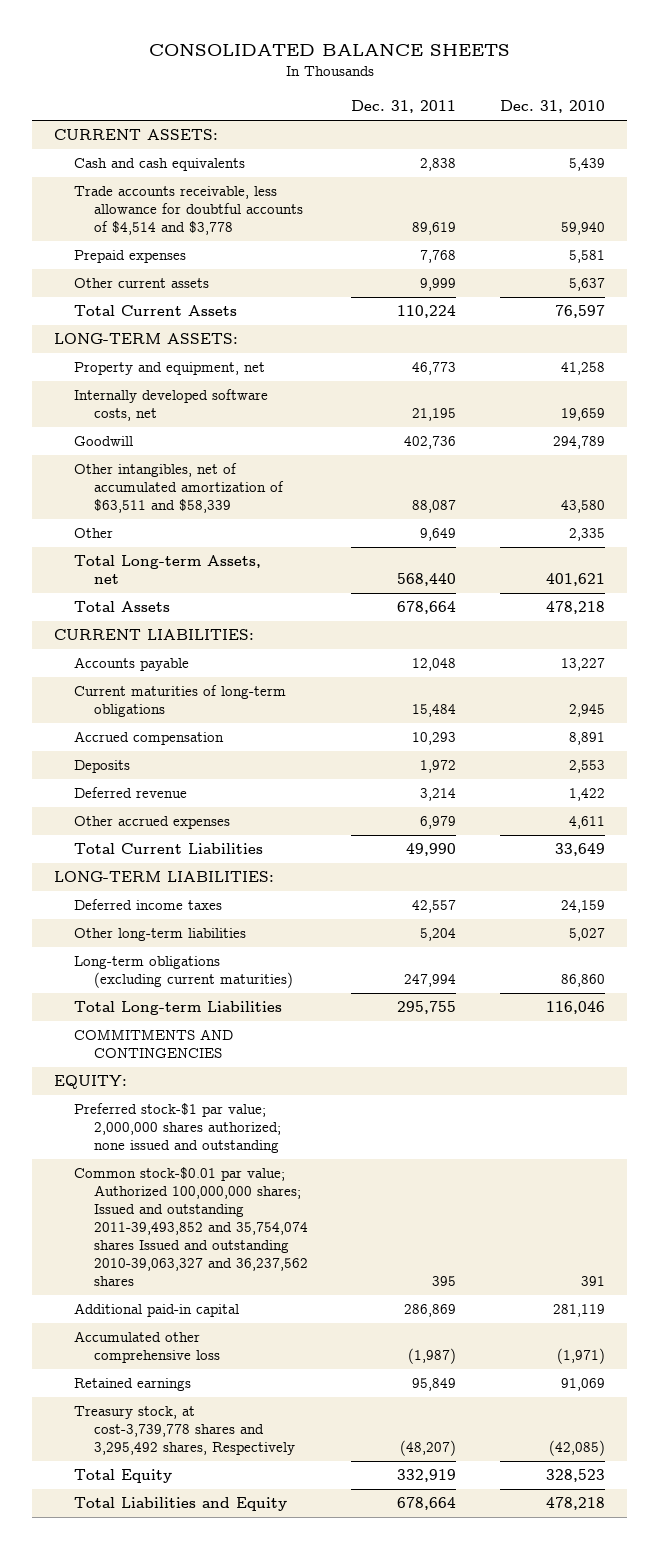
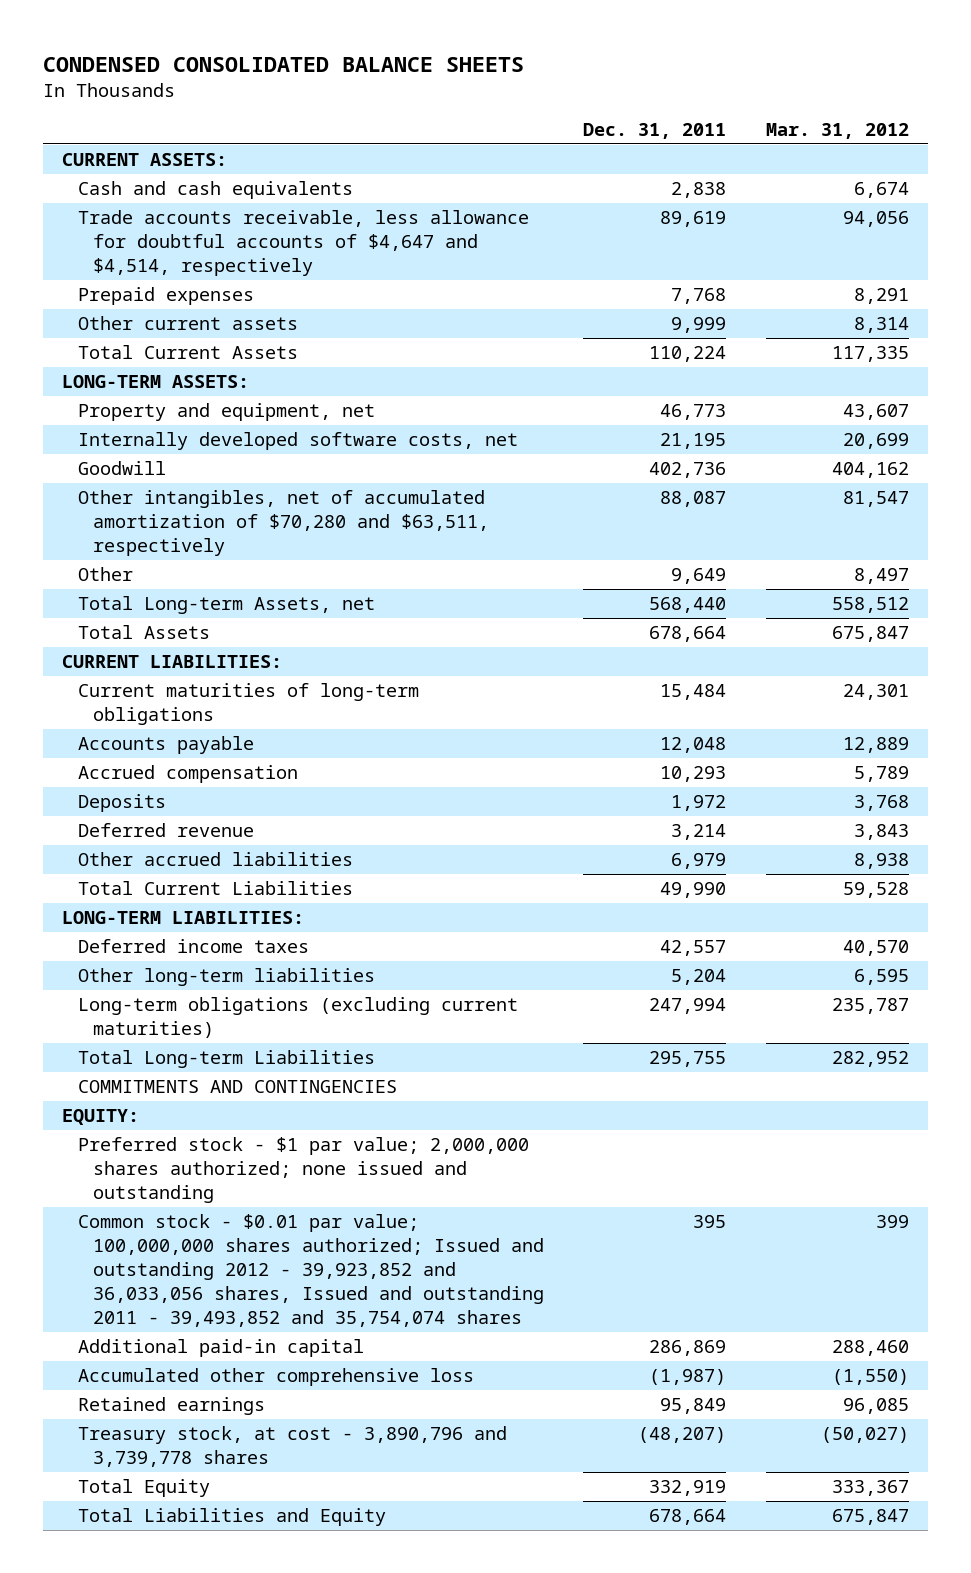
[148,42,510,56] CONSOLIDATED BALANCE SHEETS -> [42,56,524,72] CONDENSED CONSOLIDATED BALANCE SHEETS
[500,100,606,114] Dec. 31, 2010 -> none
none -> [765,123,909,140] Mar. 31, 2012
[74,186,303,236] Trade accounts receivable, less allowance for doubtful accounts of $4,514 and $3,778 -> [77,210,529,277] Trade accounts receivable, less allowance for doubtful accounts of $4,647 and $4,514, respectively
[74,463,284,514] Other intangibles, net of accumulated amortization of $63,511 and $58,339 -> [77,490,489,557] Other intangibles, net of accumulated amortization of $70,280 and $63,511, respectively
[74,657,190,672] Accounts payable -> [77,736,254,755] Accounts payable
[74,816,231,830] Other accrued expenses -> [77,852,353,867] Other accrued liabilities
[74,1103,281,1154] Preferred stock-$1 par value; 2,000,000 shares authorized; none issued and outstanding -> [77,1137,529,1204] Preferred stock - $1 par value; 2,000,000 shares authorized; none issued and outstanding
[74,1167,308,1286] Common stock-$0.01 par value; Authorized 100,000,000 shares; Issued and outstanding 2011-39,493,852 and 35,754,074 shares Issued and outstanding 2010-39,063,327 and 36,237,562 shares -> [77,1214,544,1328] Common stock - $0.01 par value; 100,000,000 shares authorized; Issued and outstanding 2012 - 39,923,852 and 36,033,056 shares, Issued and outstanding 2011 - 39,493,852 and 35,754,074 shares
[74,1406,295,1456] Treasury stock, at cost-3,739,778 shares and 3,295,492 shares, Respectively -> [77,1426,507,1468] Treasury stock, at cost - 3,890,796 and 3,739,778 shares

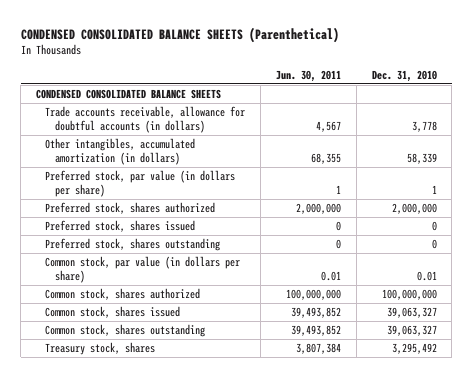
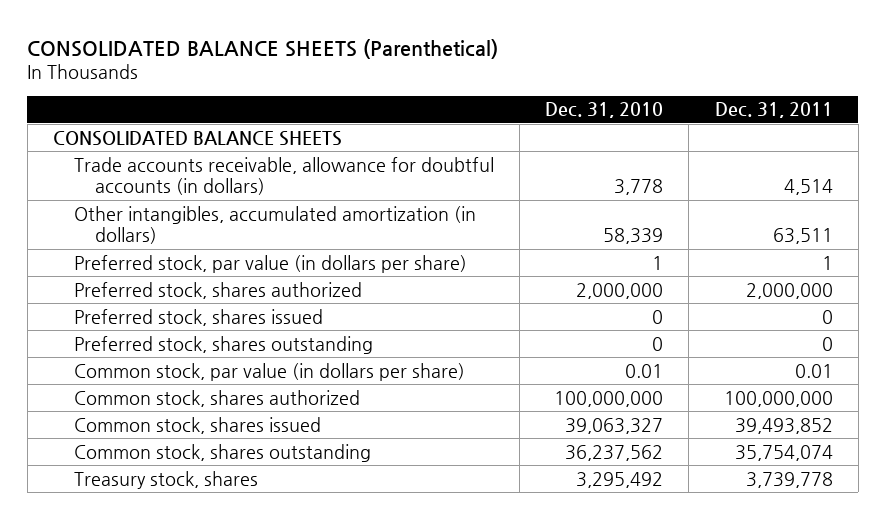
[20,26,339,43] CONDENSED CONSOLIDATED BALANCE SHEETS (Parenthetical) -> [27,38,499,59] CONSOLIDATED BALANCE SHEETS (Parenthetical)
[276,69,342,82] Jun. 30, 2011 -> none
none -> [714,102,833,119] Dec. 31, 2011
[35,89,221,100] CONDENSED CONSOLIDATED BALANCE SHEETS -> [52,130,342,146] CONSOLIDATED BALANCE SHEETS
[386,325,437,337] 39,063,327 -> [565,444,664,461] 36,237,562

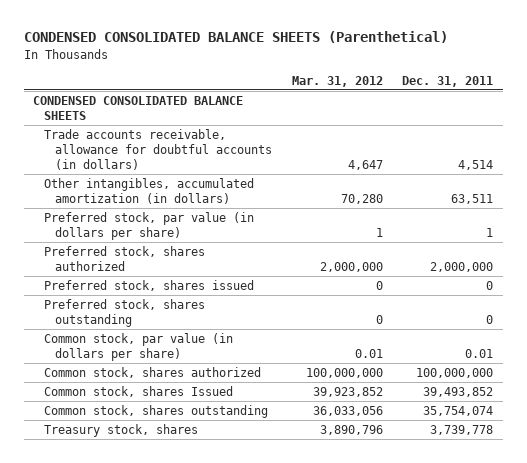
[27,38,499,59] CONSOLIDATED BALANCE SHEETS (Parenthetical) -> [23,31,448,44] CONDENSED CONSOLIDATED BALANCE SHEETS (Parenthetical)
[545,102,664,119] Dec. 31, 2010 -> none
none -> [291,75,383,87] Mar. 31, 2012
[52,130,342,146] CONSOLIDATED BALANCE SHEETS -> [33,96,244,121] CONDENSED CONSOLIDATED BALANCE SHEETS
[74,416,322,434] Common stock, shares issued -> [44,386,234,398] Common stock, shares Issued

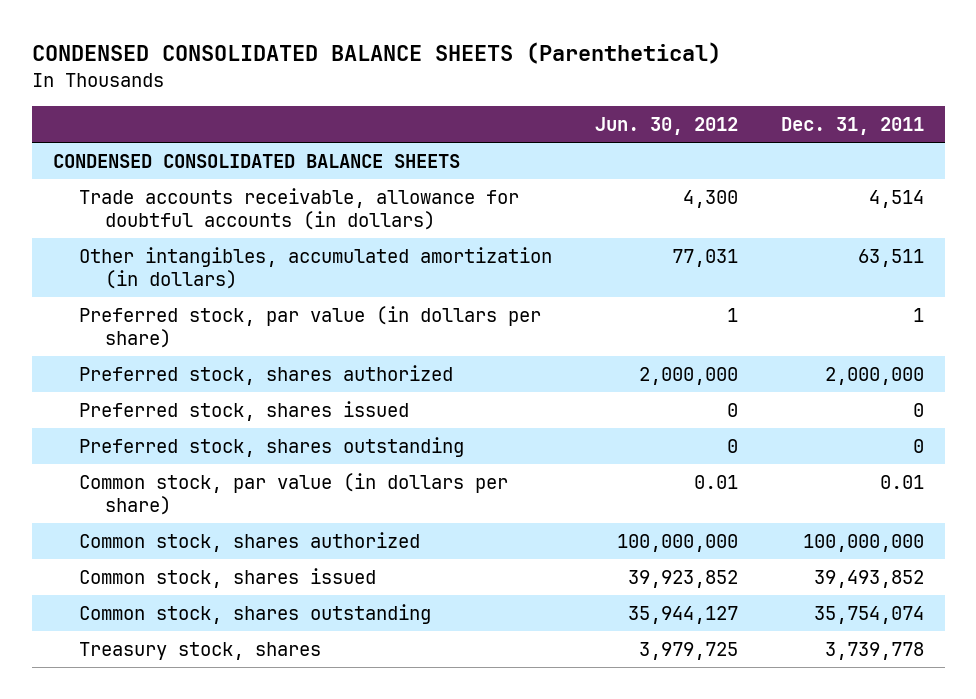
[291,75,383,87] Mar. 31, 2012 -> none
none -> [594,117,738,136] Jun. 30, 2012
[44,386,234,398] Common stock, shares Issued -> [78,567,376,588] Common stock, shares issued

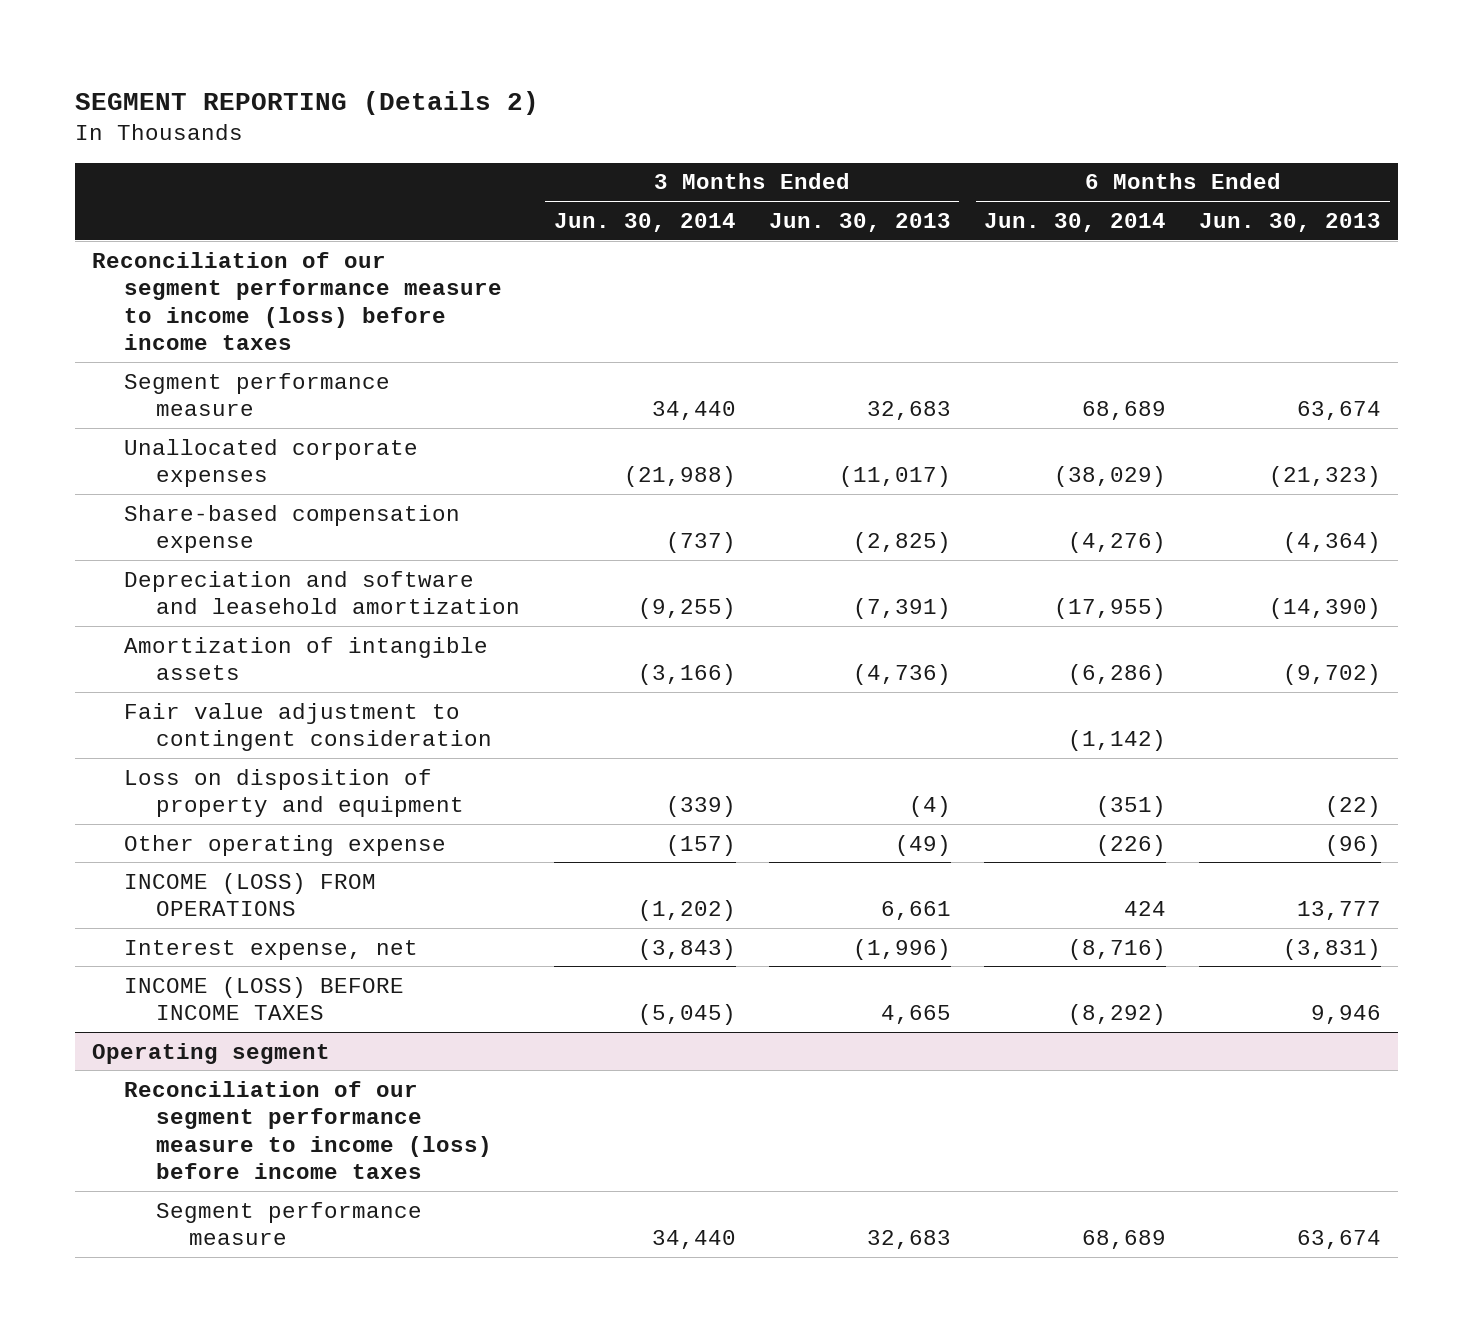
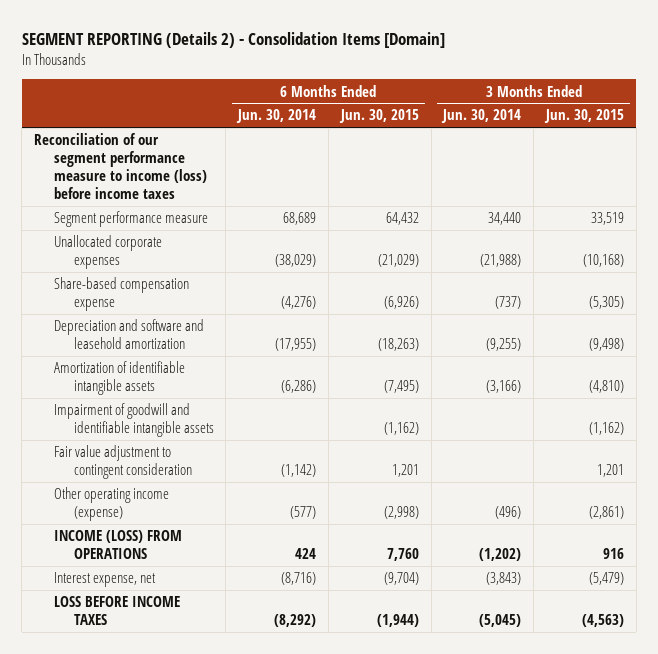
[74,90,539,115] SEGMENT REPORTING (Details 2) -> [21,31,445,48] SEGMENT REPORTING (Details 2) - Consolidation Items [Domain]
[768,212,951,232] Jun. 30, 2013 -> none
[1199,212,1382,232] Jun. 30, 2013 -> none
none -> [338,109,419,124] Jun. 30, 2015
none -> [544,109,625,124] Jun. 30, 2015
[123,636,488,681] Amortization of intangible assets -> [53,361,185,396] Amortization of identifiable intangible assets
none -> [53,403,214,438] Impairment of goodwill and identifiable intangible assets
[123,768,465,818] Loss on disposition of property and equipment -> none
[123,834,446,856] Other operating expense -> [53,487,169,522] Other operating income (expense)
[665,834,736,856] (157) -> [495,506,522,520] (496)
[1096,834,1167,856] (226) -> [290,506,317,520] (577)
[91,1042,330,1064] Operating segment -> none
[123,1080,493,1180] Reconciliation of our segment performance measure to income (loss) before income taxes -> none
[156,1201,423,1246] Segment performance measure -> none
[123,976,404,1021] INCOME (LOSS) BEFORE INCOME TAXES -> [53,596,180,626] LOSS BEFORE INCOME TAXES

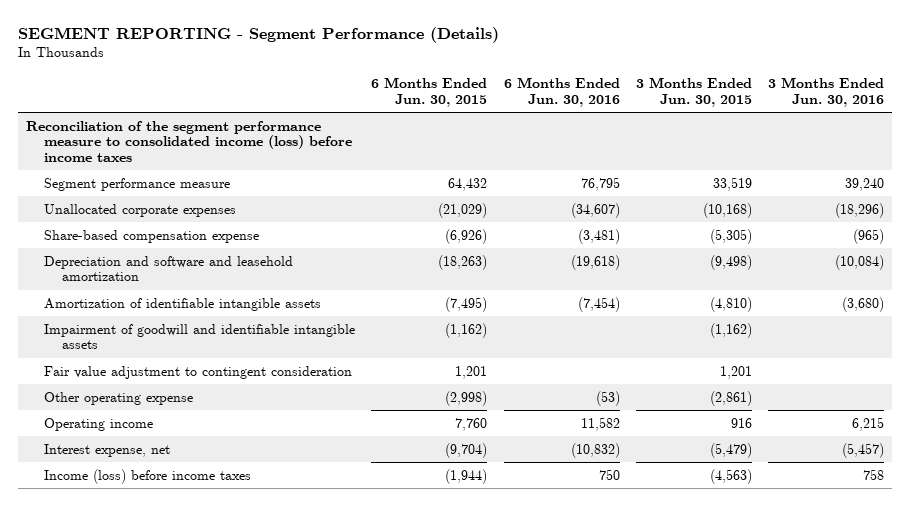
[21,31,445,48] SEGMENT REPORTING (Details 2) - Consolidation Items [Domain] -> [17,26,499,43] SEGMENT REPORTING - Segment Performance (Details)
[236,109,317,124] Jun. 30, 2014 -> none
[441,109,522,124] Jun. 30, 2014 -> none
none -> [503,77,620,107] 6 Months Ended Jun. 30, 2016
none -> [768,77,885,107] 3 Months Ended Jun. 30, 2016
[34,133,207,200] Reconciliation of our segment performance measure to income (loss) before income taxes -> [25,120,352,163] Reconciliation of the segment performance measure to consolidated income (loss) before income taxes
[53,487,169,522] Other operating income (expense) -> [43,391,193,405] Other operating expense
[53,530,182,560] INCOME (LOSS) FROM OPERATIONS -> [43,417,153,431] Operating income
[53,596,180,626] LOSS BEFORE INCOME TAXES -> [43,468,251,484] Income (loss) before income taxes

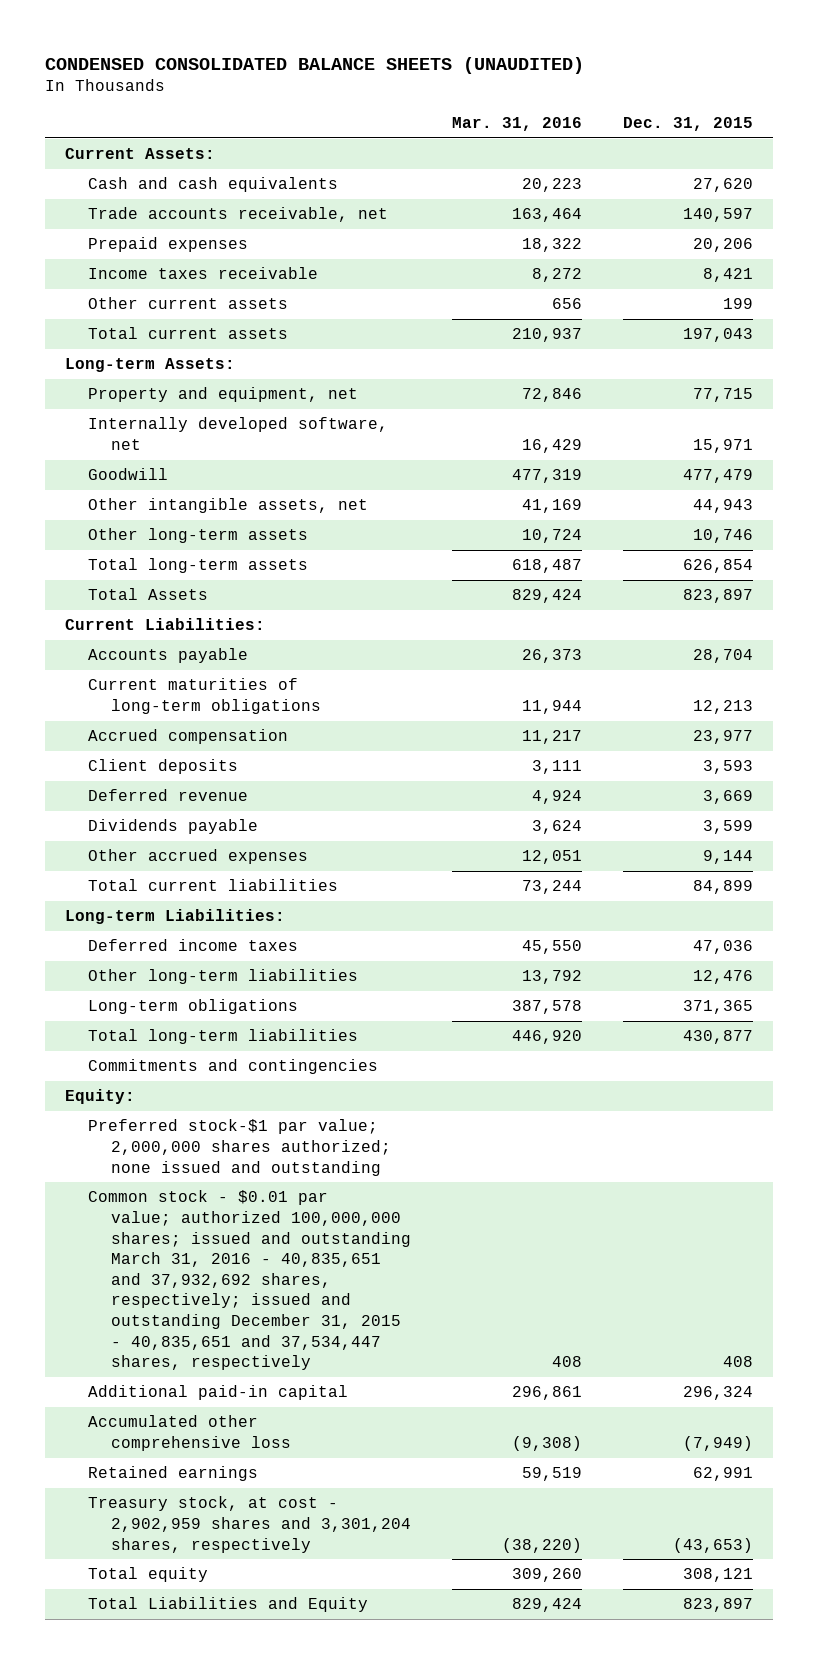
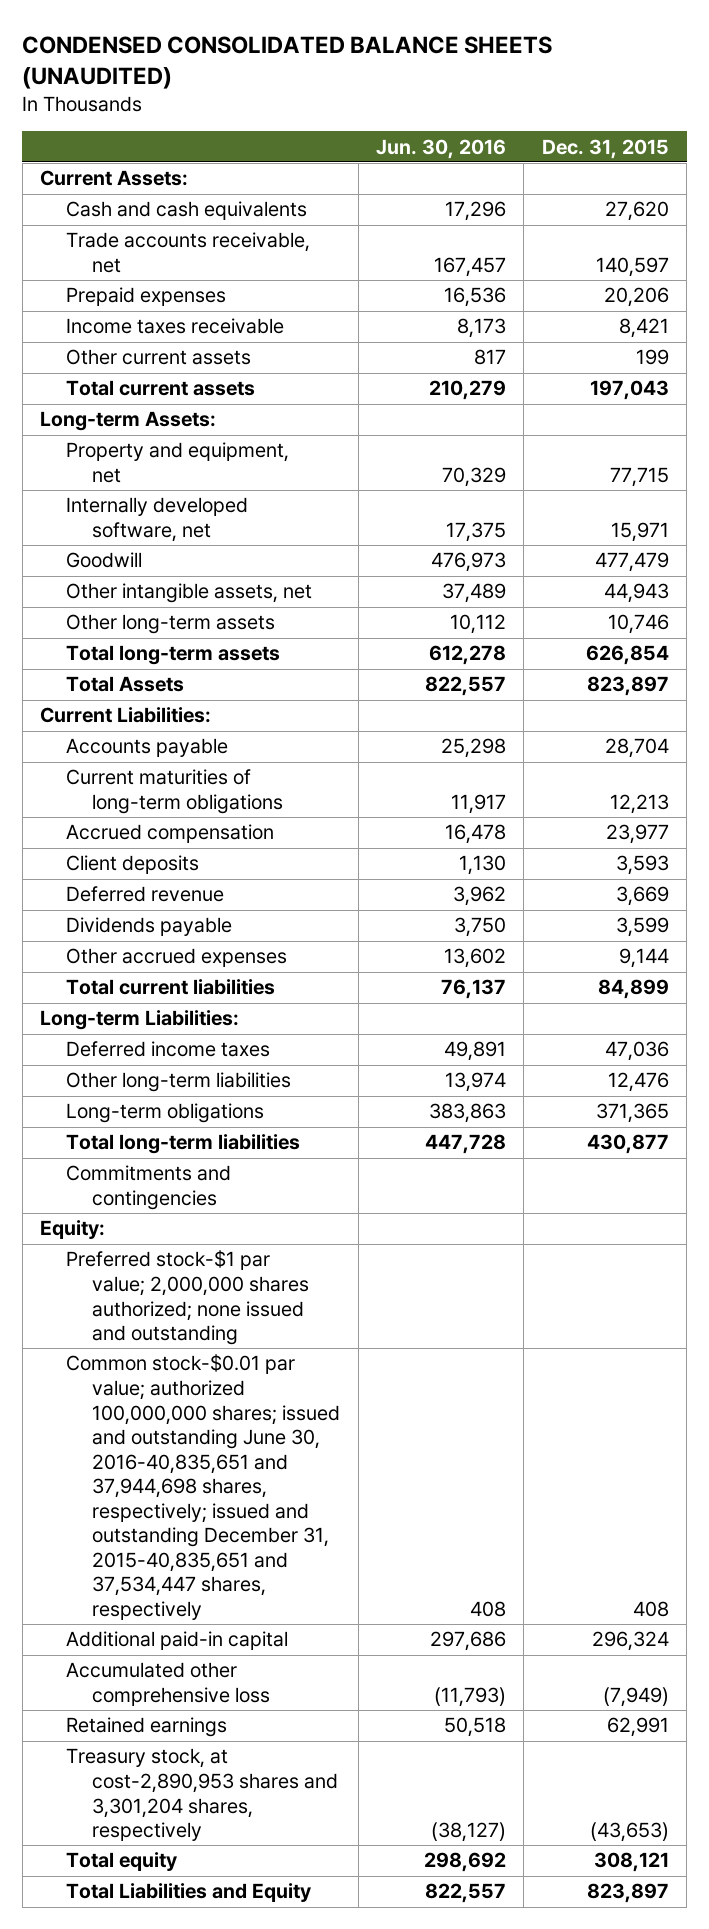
[452,116,583,131] Mar. 31, 2016 -> none
none -> [375,138,506,159] Jun. 30, 2016
[88,1190,412,1371] Common stock - $0.01 par value; authorized 100,000,000 shares; issued and outstanding March 31, 2016 - 40,835,651 and 37,932,692 shares, respectively; issued and outstanding December 31, 2015 - 40,835,651 and 37,534,447 shares, respectively -> [66,1354,341,1620] Common stock-$0.01 par value; authorized 100,000,000 shares; issued and outstanding June 30, 2016-40,835,651 and 37,944,698 shares, respectively; issued and outstanding December 31, 2015-40,835,651 and 37,534,447 shares, respectively
[88,1496,412,1553] Treasury stock, at cost - 2,902,959 shares and 3,301,204 shares, respectively -> [66,1748,339,1842] Treasury stock, at cost-2,890,953 shares and 3,301,204 shares, respectively

